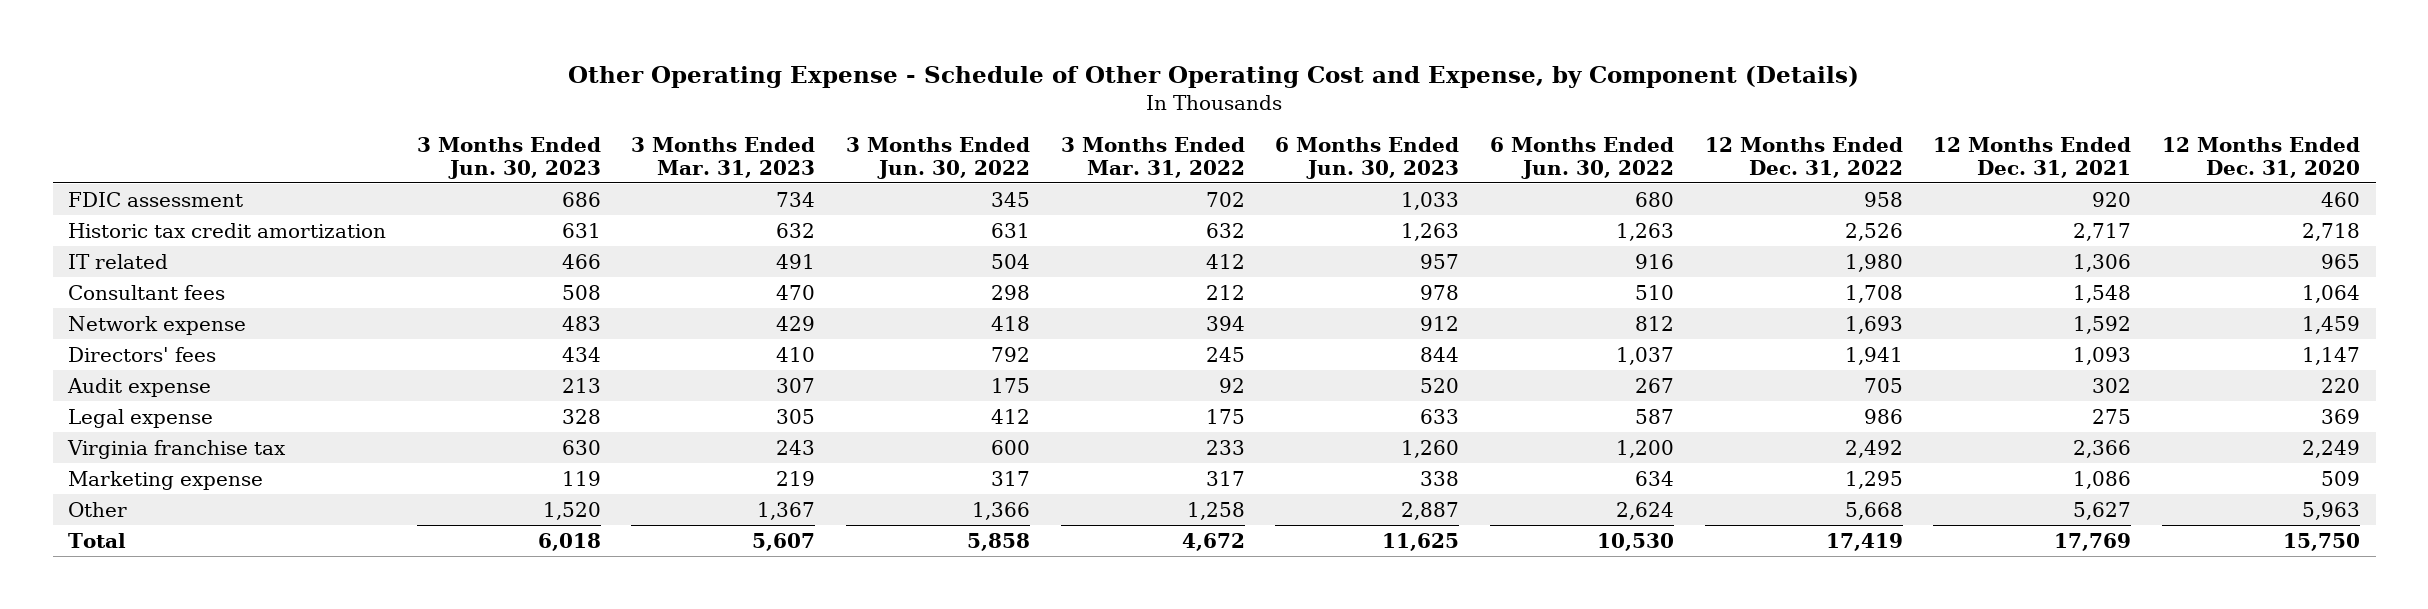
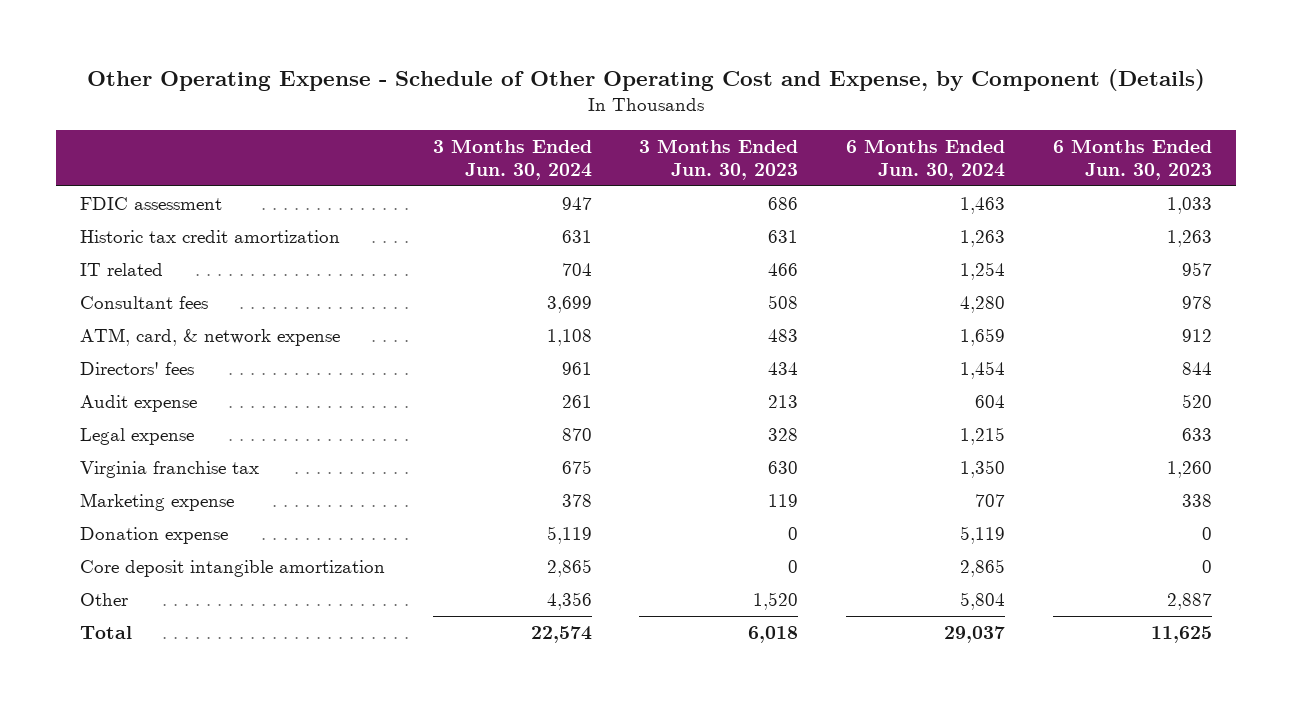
[631,136,816,178] 3 Months Ended Mar. 31, 2023 -> none
[845,136,1030,179] 3 Months Ended Jun. 30, 2022 -> none
[1060,136,1245,178] 3 Months Ended Mar. 31, 2022 -> none
[1490,136,1675,179] 6 Months Ended Jun. 30, 2022 -> none
[1704,136,1903,178] 12 Months Ended Dec. 31, 2022 -> none
[1933,136,2132,178] 12 Months Ended Dec. 31, 2021 -> none
[2162,136,2361,178] 12 Months Ended Dec. 31, 2020 -> none
none -> [432,138,592,181] 3 Months Ended Jun. 30, 2024
none -> [846,138,1006,181] 6 Months Ended Jun. 30, 2024
[67,315,246,335] Network expense -> [79,327,340,346] ATM, card, & network expense
none -> [79,526,228,544] Donation expense
none -> [79,559,385,577] Core deposit intangible amortization

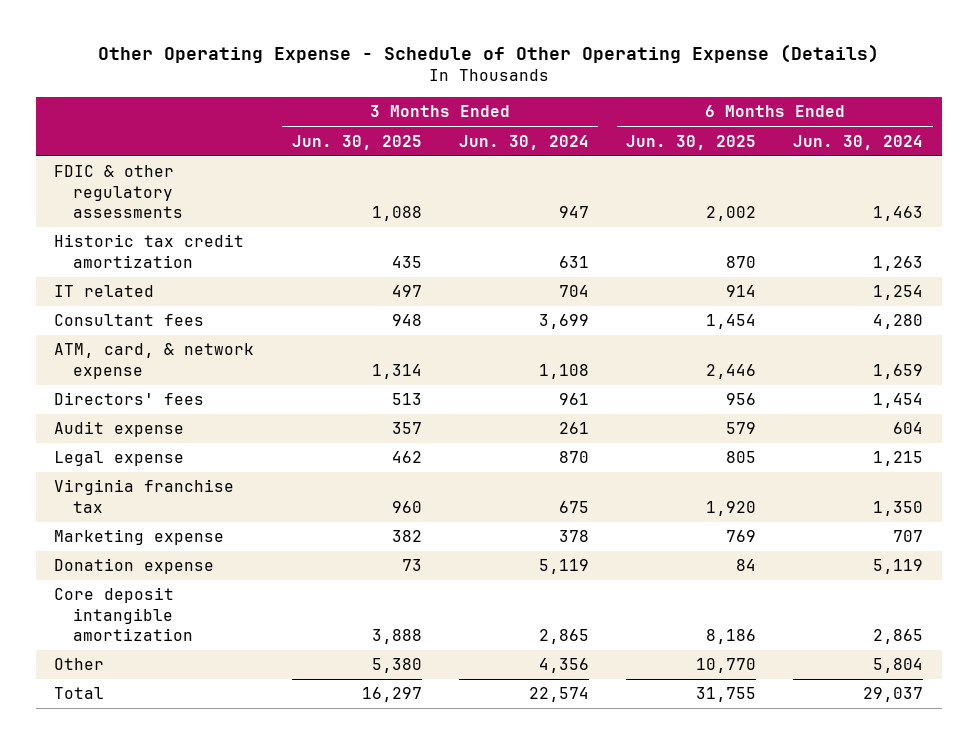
[86,68,1205,91] Other Operating Expense - Schedule of Other Operating Cost and Expense, by Component (Details) -> [97,44,879,64] Other Operating Expense - Schedule of Other Operating Expense (Details)
[639,138,799,181] 3 Months Ended Jun. 30, 2023 -> none
[1052,138,1212,181] 6 Months Ended Jun. 30, 2023 -> none
none -> [291,134,422,150] Jun. 30, 2025
none -> [626,134,757,150] Jun. 30, 2025
[79,196,222,210] FDIC assessment -> [54,165,183,218] FDIC & other regulatory assessments

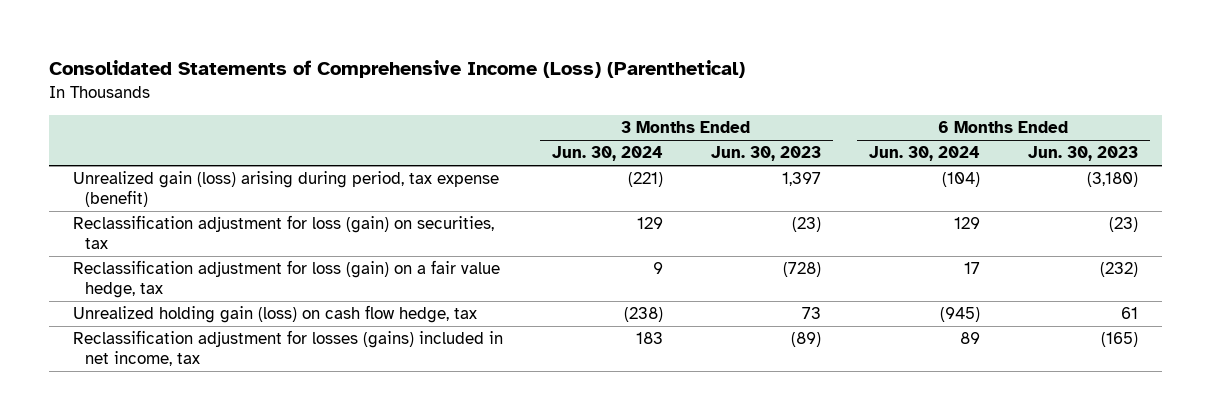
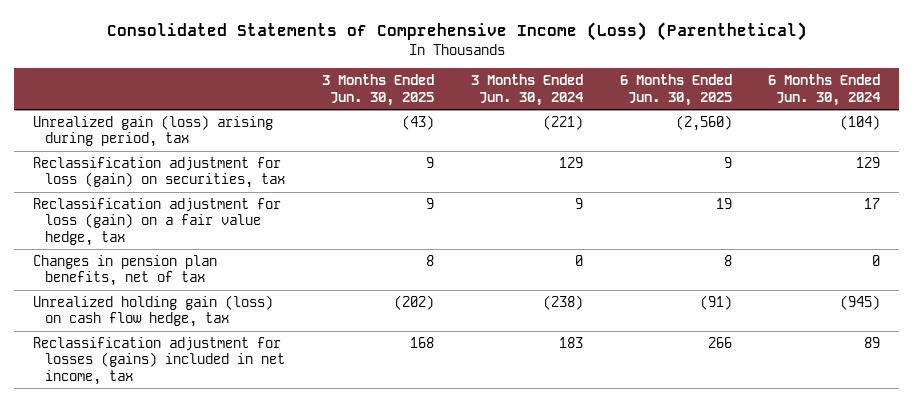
[710,146,821,162] Jun. 30, 2023 -> none
[1028,146,1139,162] Jun. 30, 2023 -> none
none -> [321,74,434,106] 3 Months Ended Jun. 30, 2025
none -> [619,74,732,106] 6 Months Ended Jun. 30, 2025
[73,171,500,207] Unrealized gain (loss) arising during period, tax expense (benefit) -> [32,115,273,148] Unrealized gain (loss) arising during period, tax
none -> [32,255,217,287] Changes in pension plan benefits, net of tax

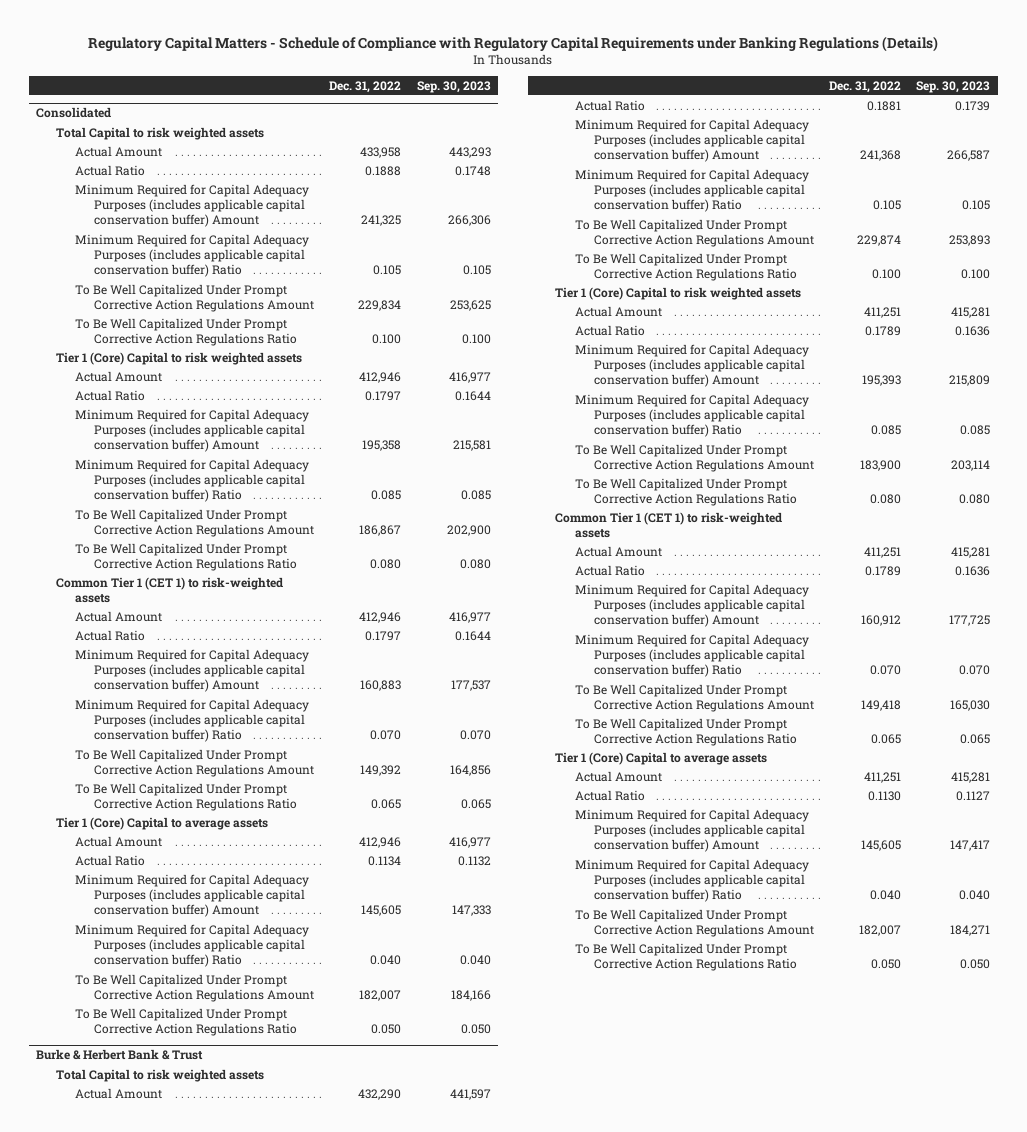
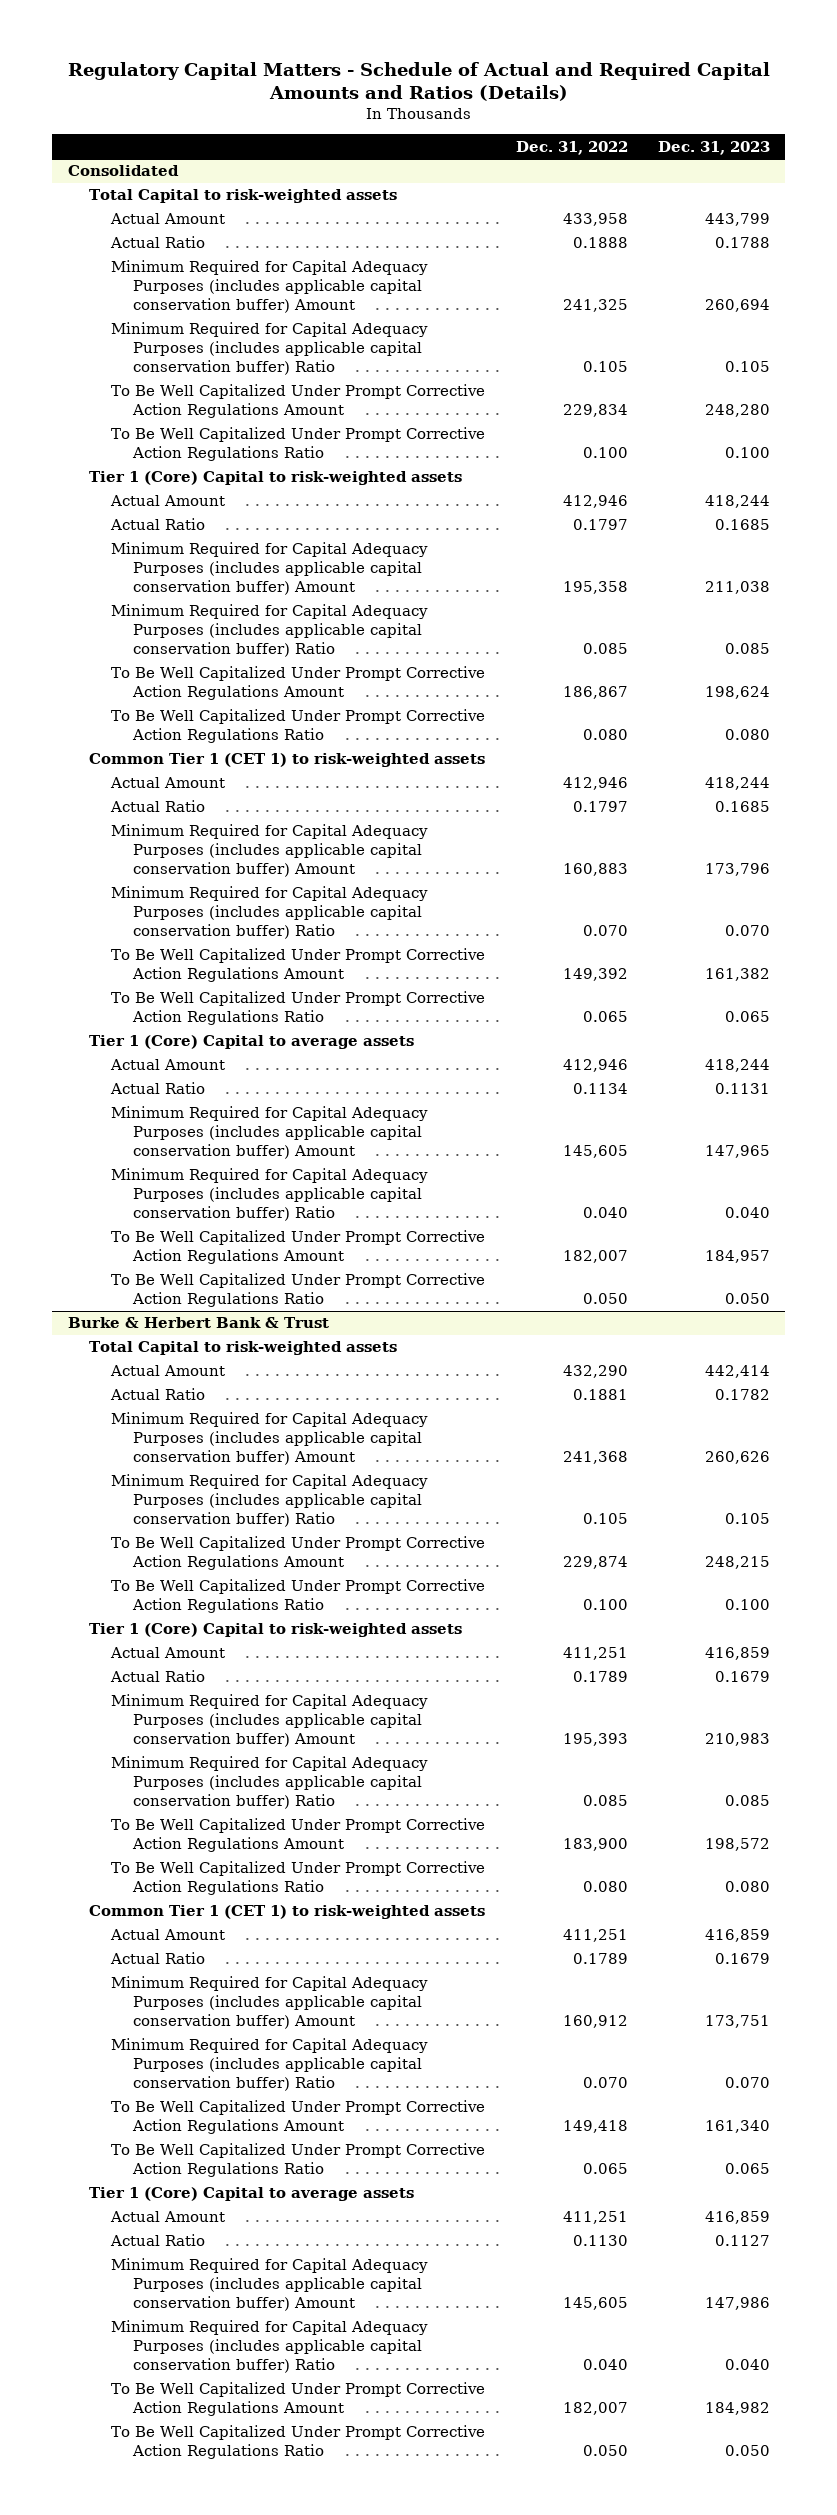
[88,35,939,52] Regulatory Capital Matters - Schedule of Compliance with Regulatory Capital Requirements under Banking Regulations (Details) -> [67,61,770,102] Regulatory Capital Matters - Schedule of Actual and Required Capital Amounts and Ratios (Details)
[416,80,491,93] Sep. 30, 2023 -> none
none -> [657,140,770,155] Dec. 31, 2023
[55,126,264,140] Total Capital to risk weighted assets -> [89,189,398,204] Total Capital to risk-weighted assets
[55,351,302,365] Tier 1 (Core) Capital to risk weighted assets -> [89,471,463,486] Tier 1 (Core) Capital to risk-weighted assets
[55,1068,264,1082] Total Capital to risk weighted assets -> [89,1341,398,1356] Total Capital to risk-weighted assets
[555,286,802,300] Tier 1 (Core) Capital to risk weighted assets -> [89,1623,463,1638] Tier 1 (Core) Capital to risk-weighted assets

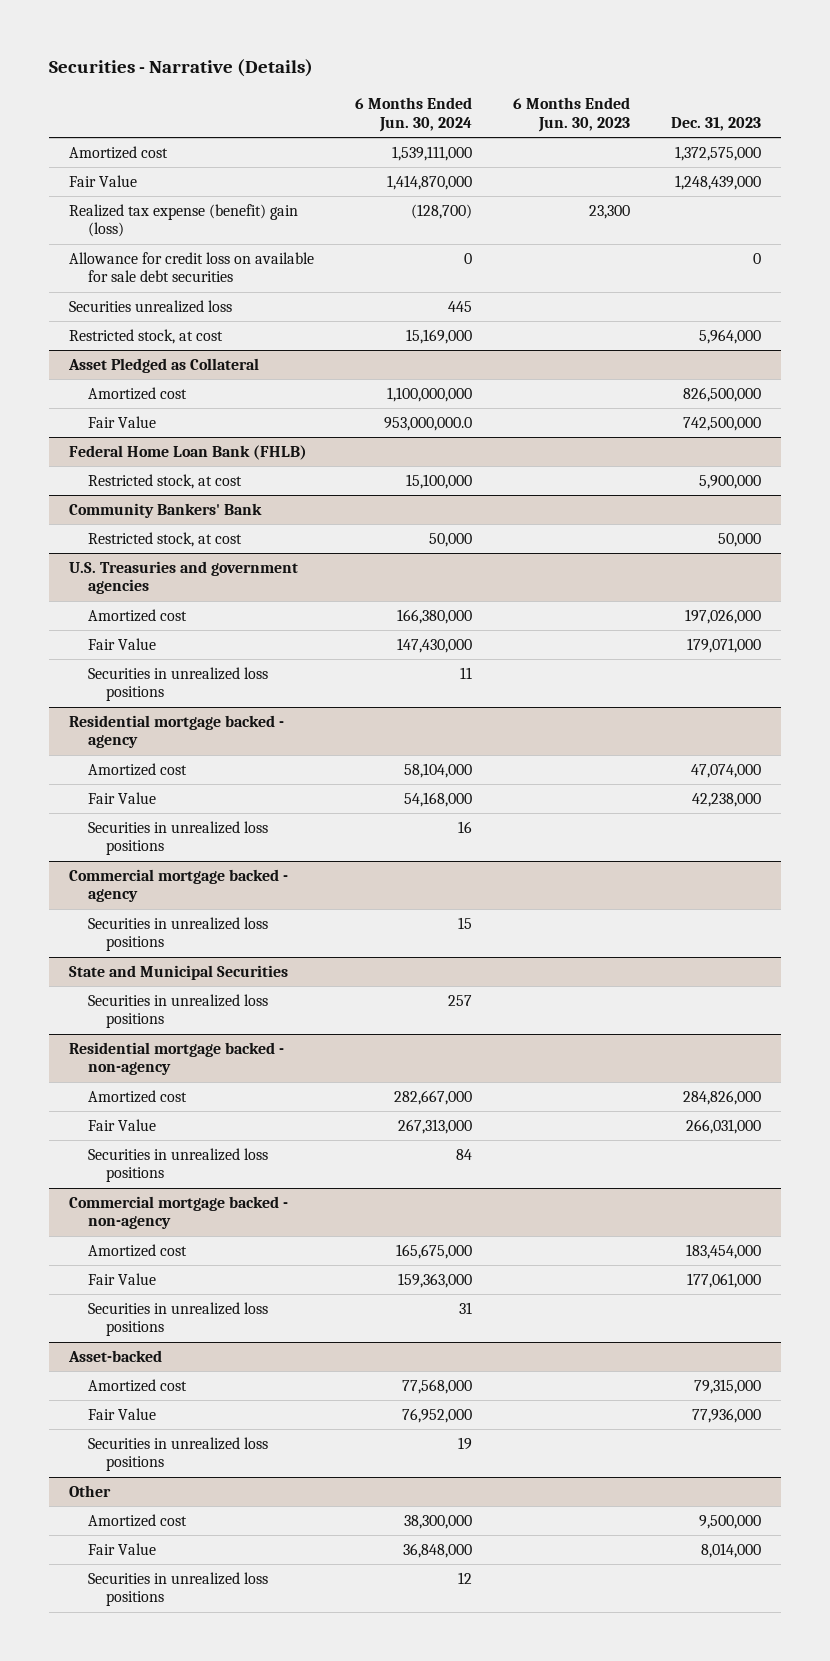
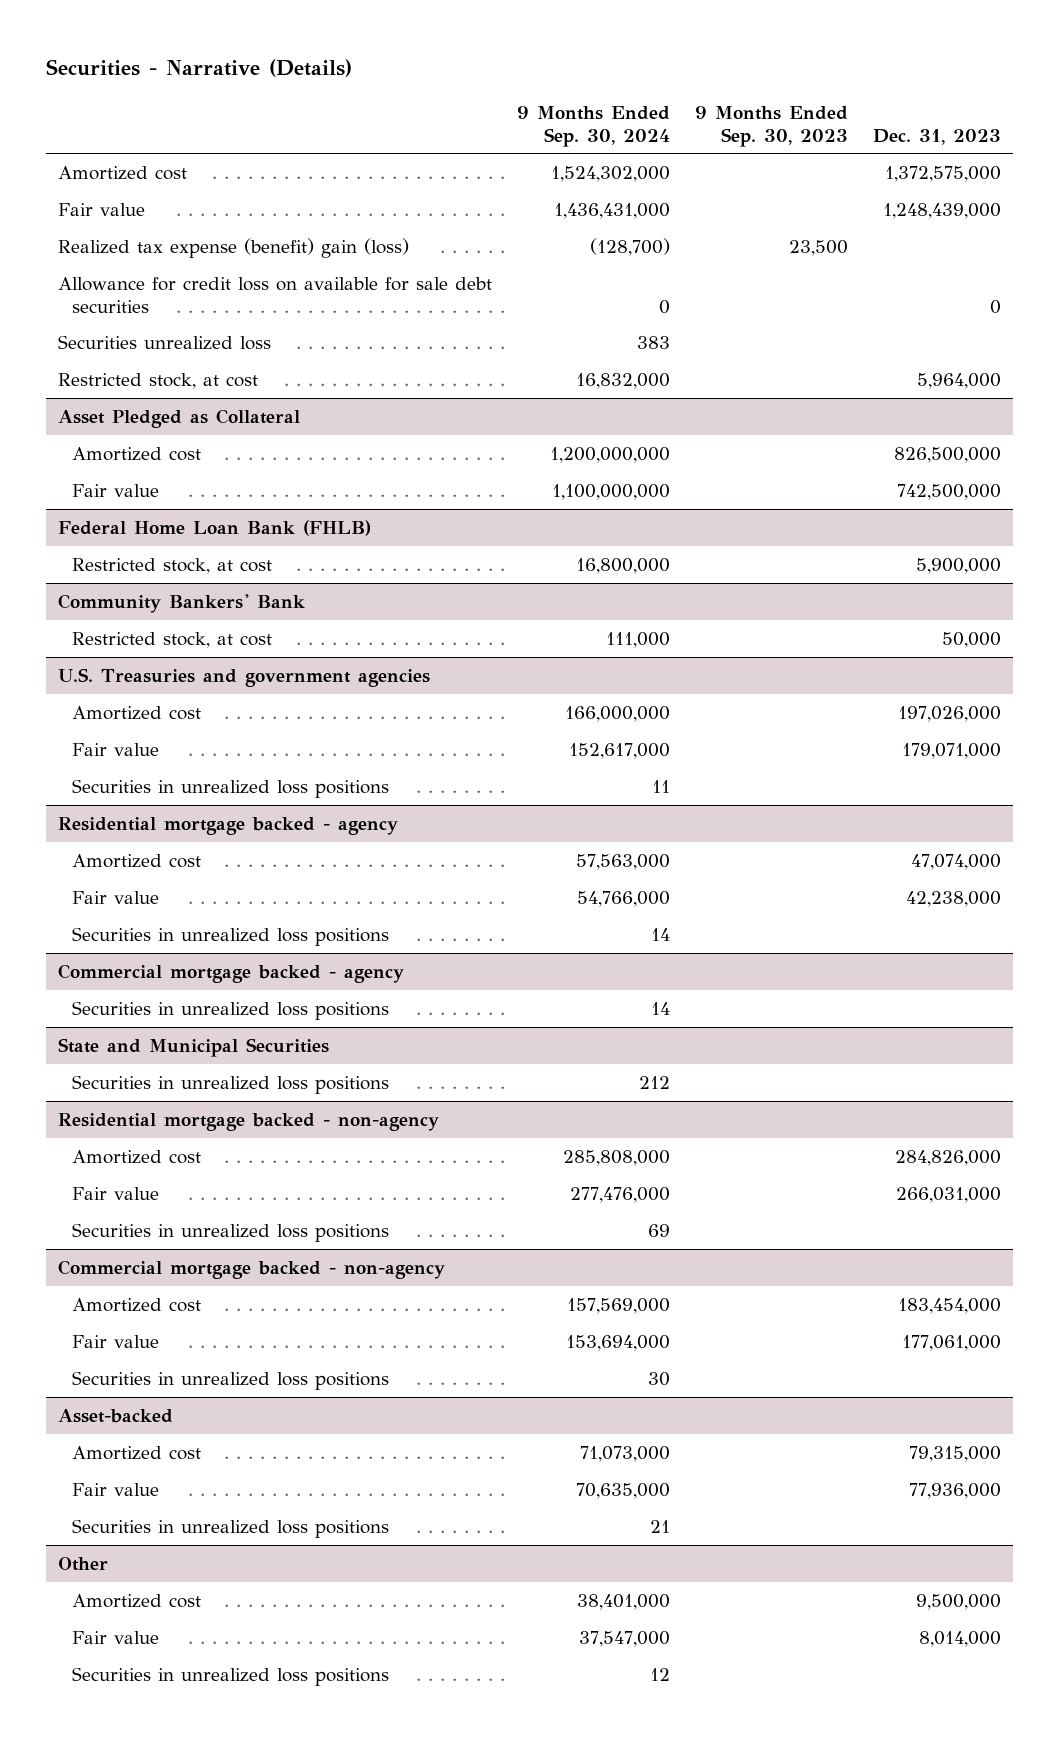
[355,97,473,132] 6 Months Ended Jun. 30, 2024 -> none
[513,97,631,132] 6 Months Ended Jun. 30, 2023 -> none
none -> [517,105,671,147] 9 Months Ended Sep. 30, 2024
none -> [694,105,848,147] 9 Months Ended Sep. 30, 2023
[69,175,138,188] Fair Value -> [58,202,146,216] Fair value
[87,416,156,429] Fair Value -> [71,483,159,497] Fair value
[87,638,156,651] Fair Value -> [71,742,159,756] Fair value
[87,792,156,805] Fair Value -> [71,890,159,904] Fair value
[87,1119,156,1132] Fair Value -> [71,1186,159,1200] Fair value
[87,1273,156,1286] Fair Value -> [71,1334,159,1348] Fair value
[87,1408,156,1421] Fair Value -> [71,1482,159,1496] Fair value
[87,1543,156,1556] Fair Value -> [71,1630,159,1644] Fair value

